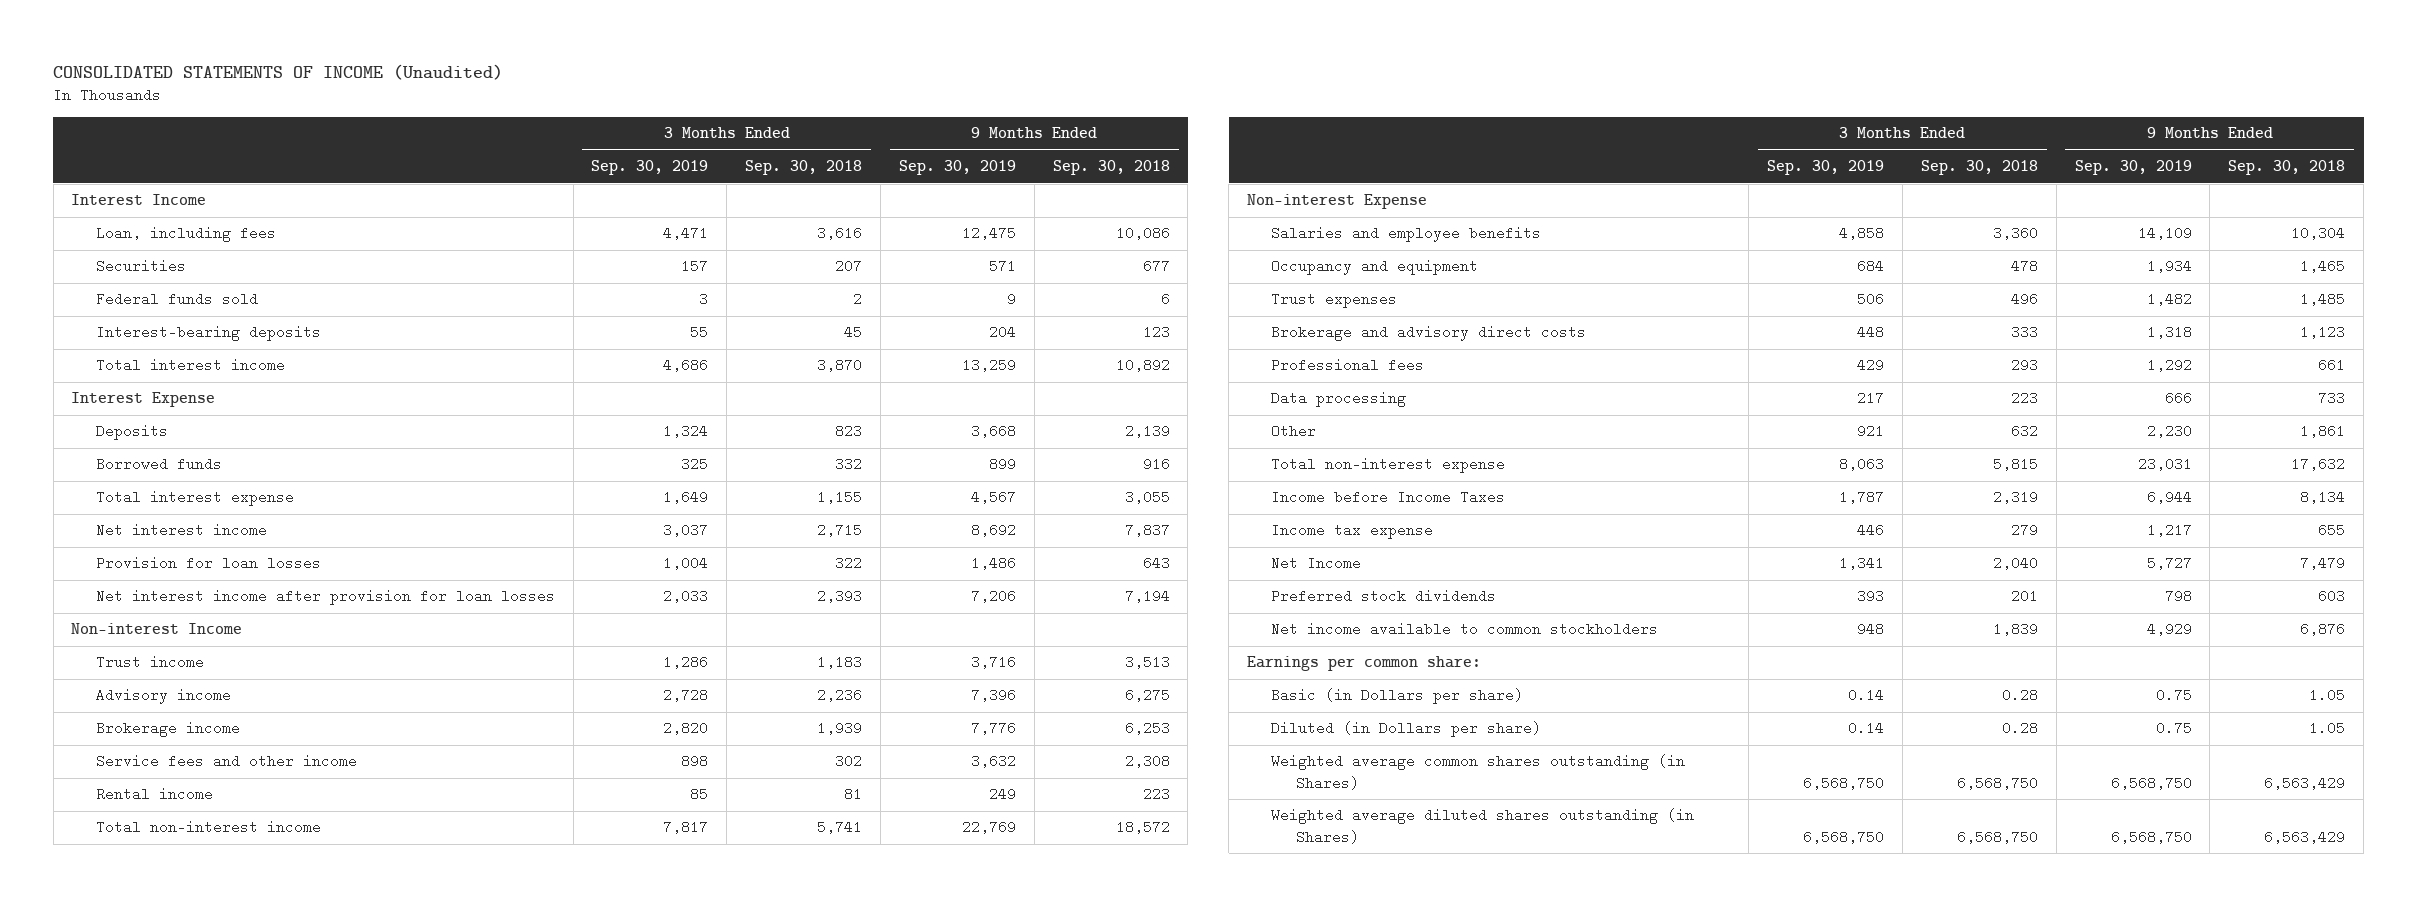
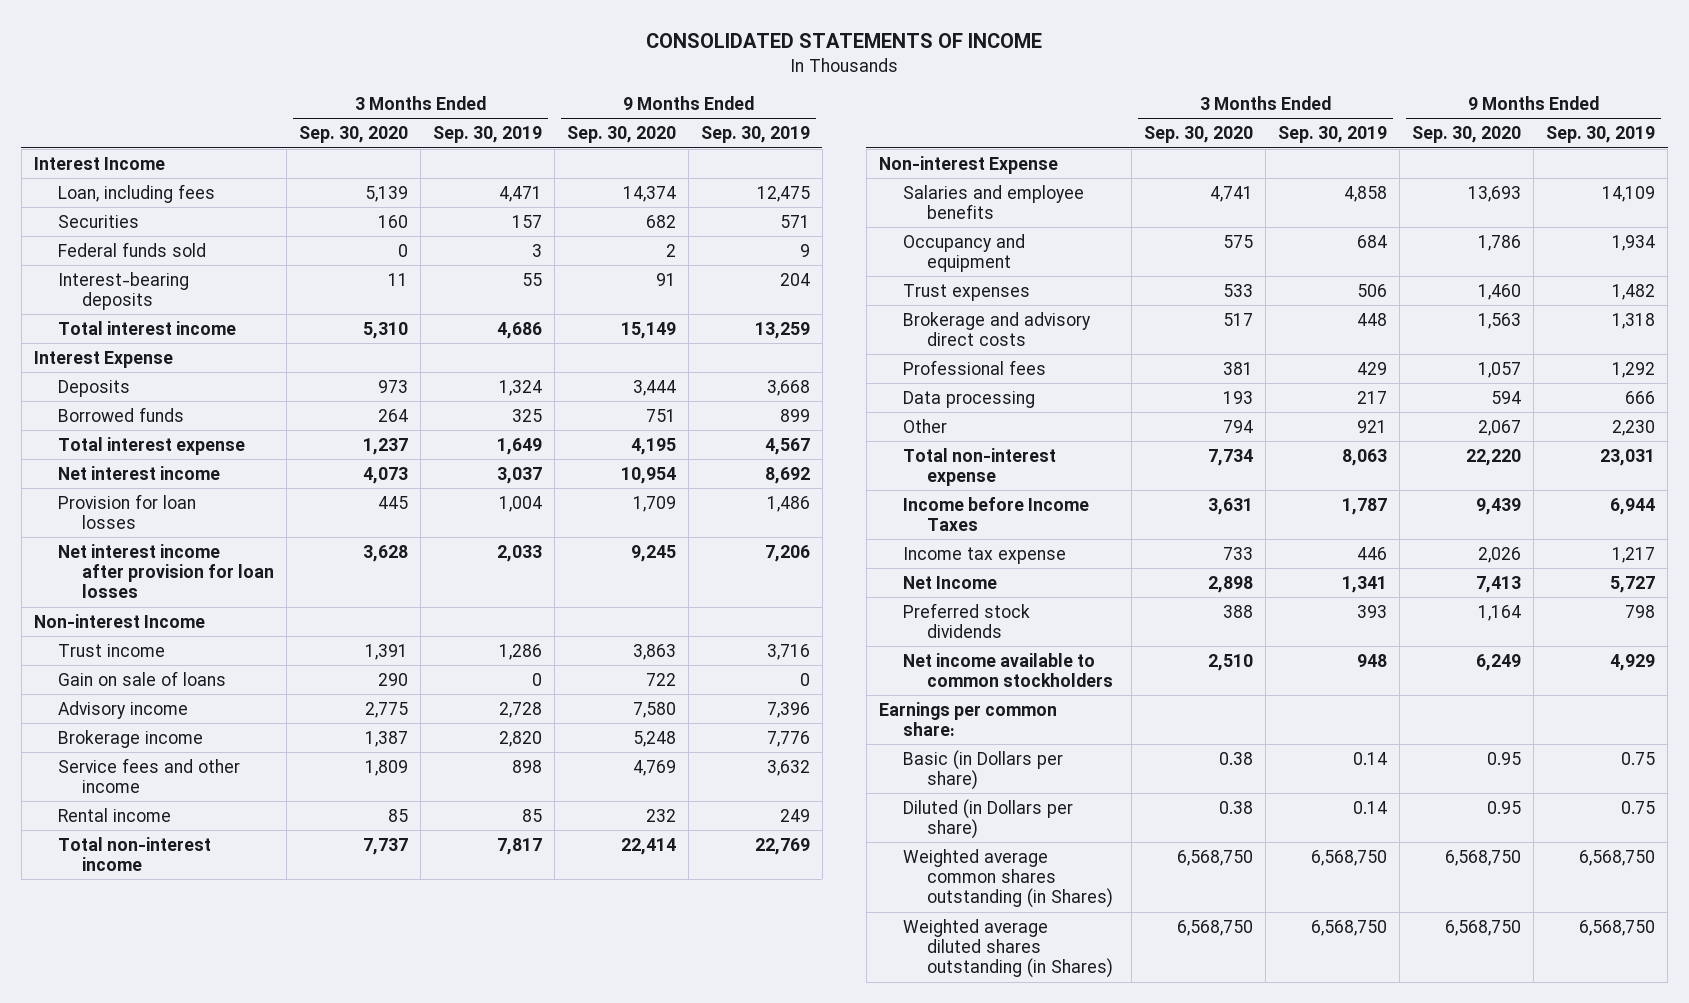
[53,64,504,81] CONSOLIDATED STATEMENTS OF INCOME (Unaudited) -> [646,33,1043,49] CONSOLIDATED STATEMENTS OF INCOME
[745,160,863,176] Sep. 30, 2018 -> none
[1052,160,1170,176] Sep. 30, 2018 -> none
none -> [299,126,409,144] Sep. 30, 2020
none -> [567,126,677,144] Sep. 30, 2020
none -> [57,670,226,686] Gain on sale of loans

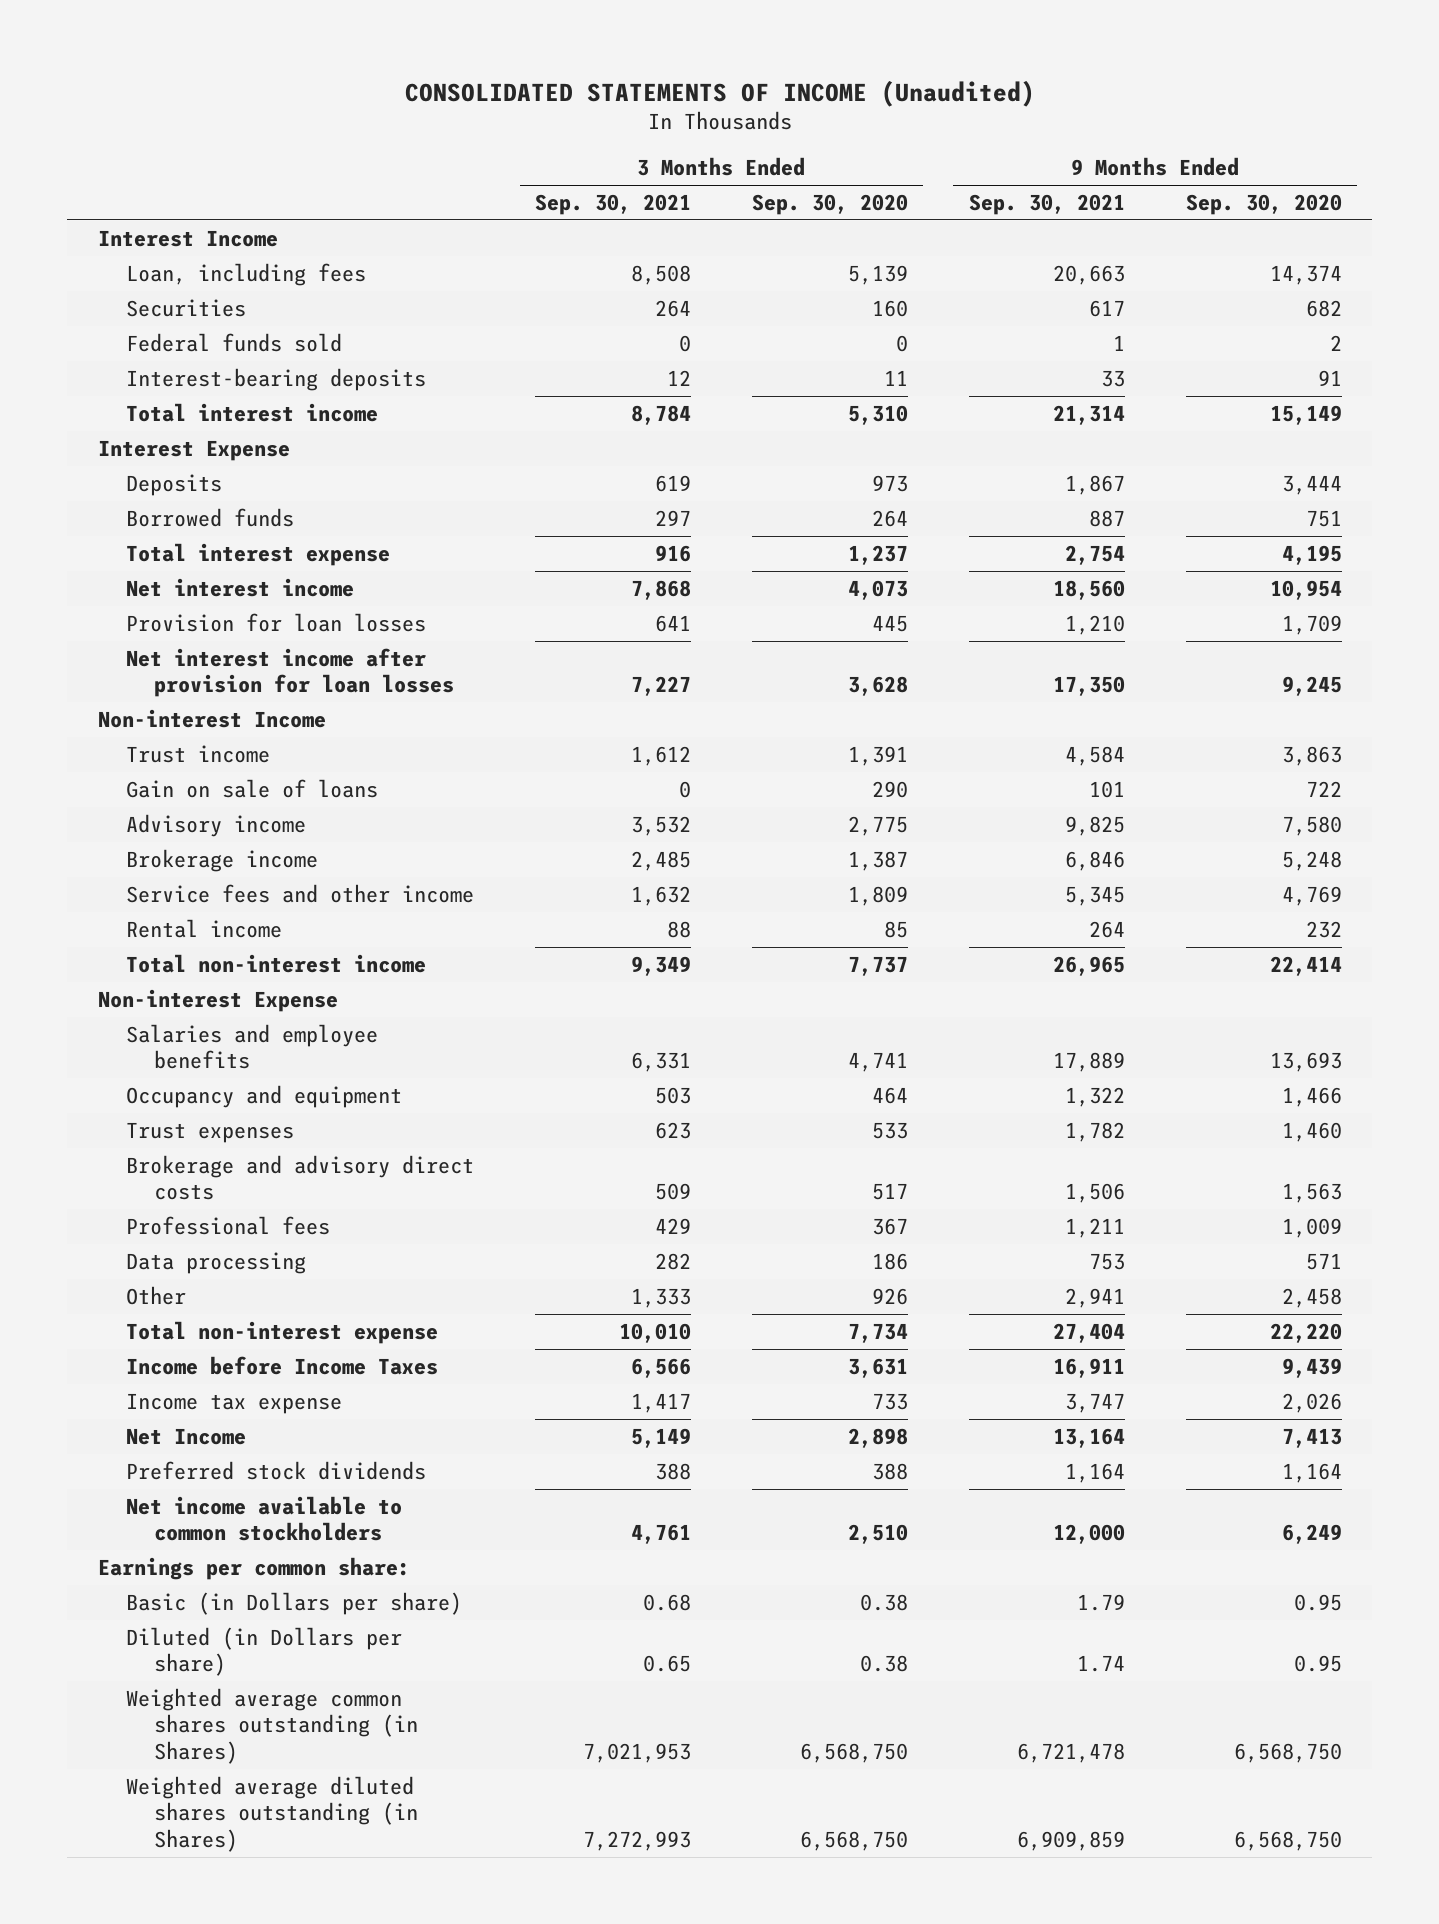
[646,33,1043,49] CONSOLIDATED STATEMENTS OF INCOME -> [404,79,1035,107] CONSOLIDATED STATEMENTS OF INCOME (Unaudited)
[433,126,543,144] Sep. 30, 2019 -> none
[701,126,811,144] Sep. 30, 2019 -> none
none -> [534,194,691,216] Sep. 30, 2021
none -> [968,194,1125,216] Sep. 30, 2021
[1223,234,1254,248] 575 -> [871,1086,908,1104] 464
[1478,234,1522,251] 1,786 -> [1281,1086,1342,1107] 1,466
[1223,361,1254,375] 381 -> [871,1217,908,1235] 367
[1478,361,1522,378] 1,057 -> [1281,1217,1342,1238] 1,009
[1223,390,1254,404] 193 -> [871,1252,908,1270] 186
[1491,390,1522,404] 594 -> [1305,1252,1342,1270] 571
[1223,419,1254,433] 794 -> [871,1287,908,1305] 926
[1478,419,1522,436] 2,067 -> [1281,1287,1342,1308] 2,458

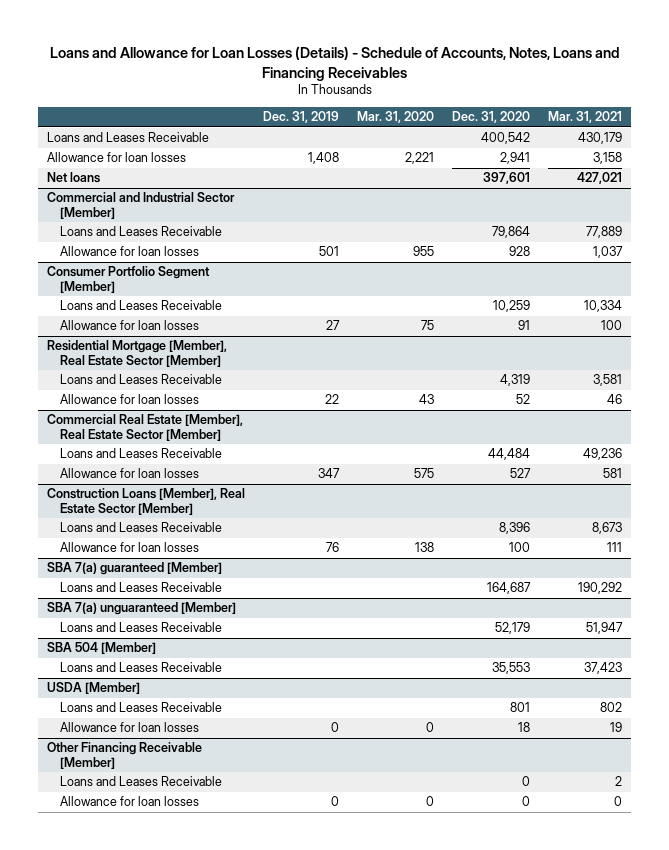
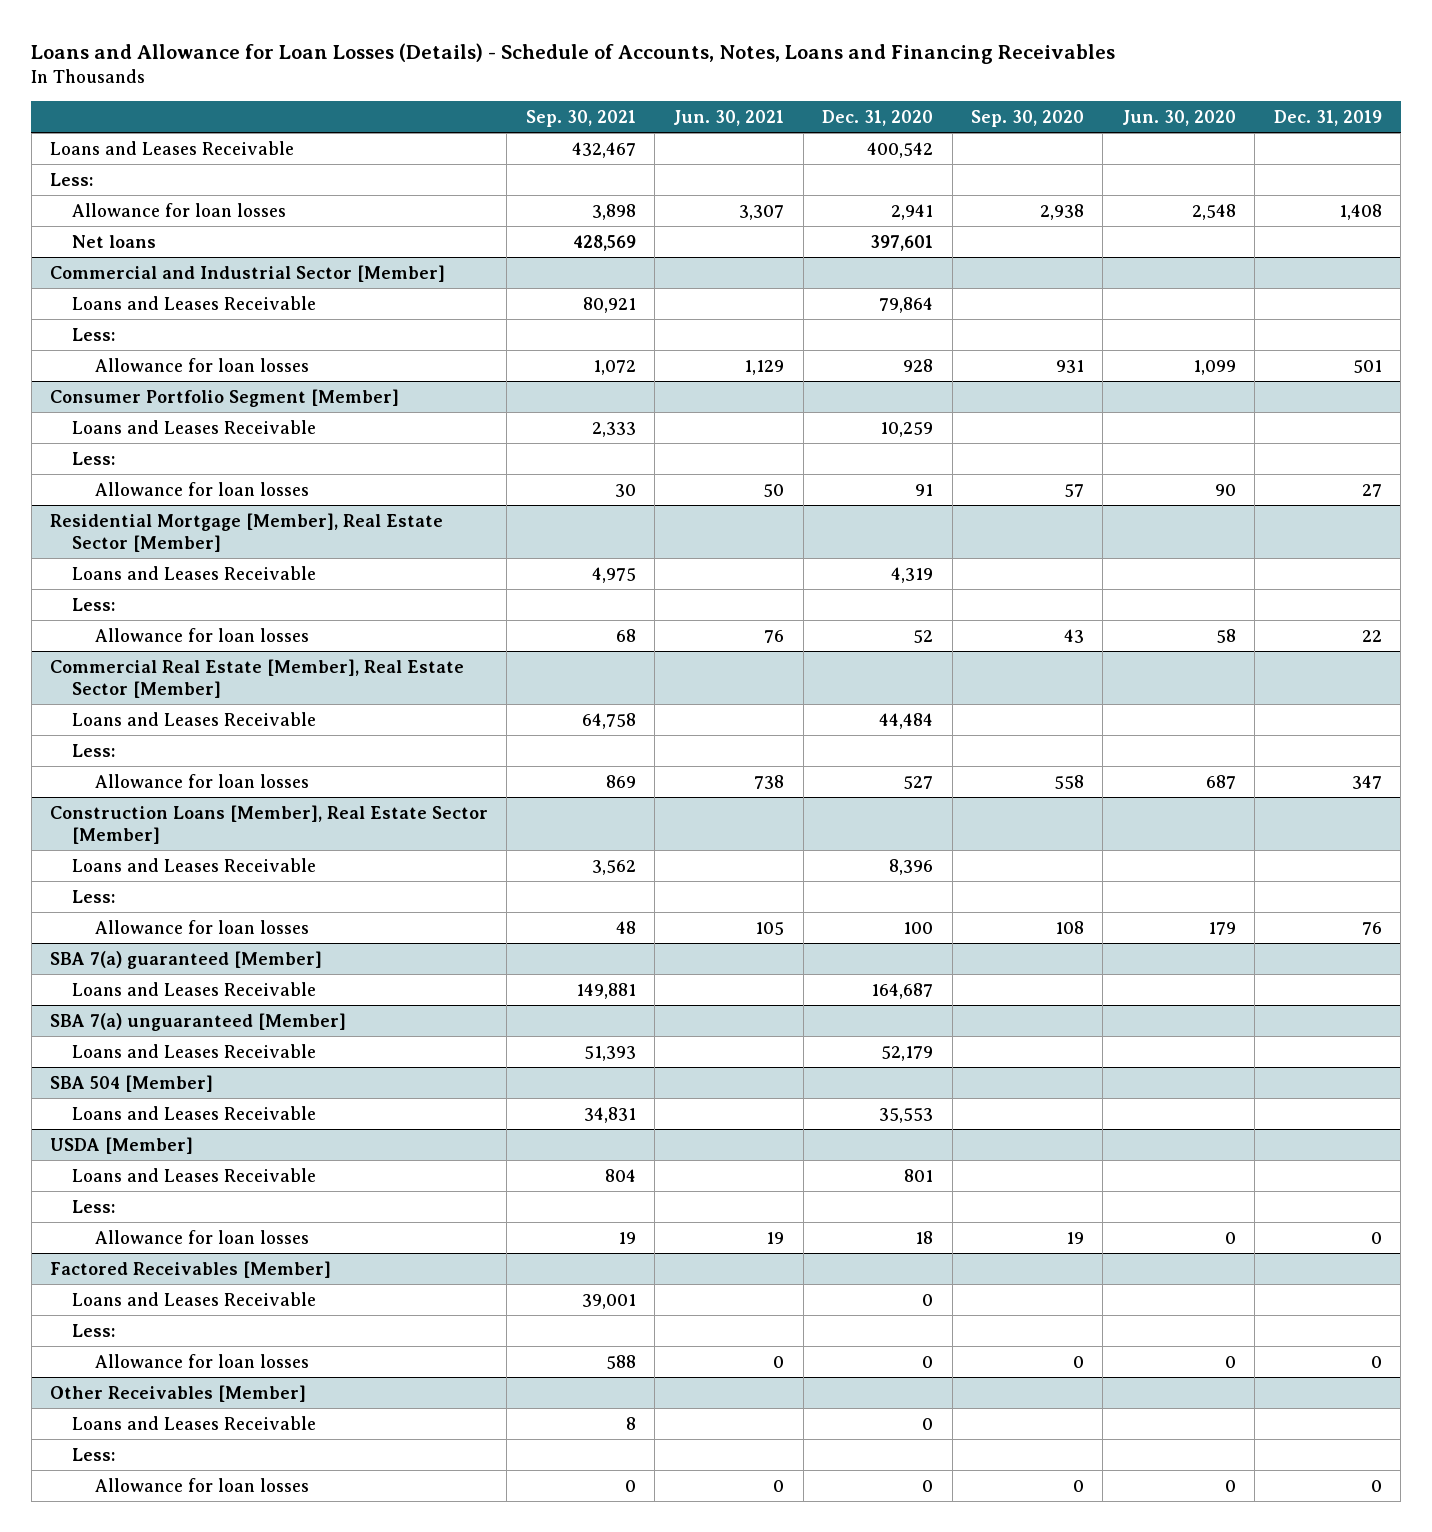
[357,111,435,124] Mar. 31, 2020 -> none
[547,111,622,124] Mar. 31, 2021 -> none
none -> [525,110,636,128] Sep. 30, 2021
none -> [673,110,785,127] Jun. 30, 2021
none -> [971,110,1085,128] Sep. 30, 2020
none -> [1121,110,1236,127] Jun. 30, 2020
none -> [49,172,93,186] Less:
none -> [72,327,116,341] Less:
none -> [72,451,116,465] Less:
none -> [72,597,116,611] Less:
none -> [72,743,116,757] Less:
none -> [72,889,116,903] Less:
none -> [72,1199,116,1213] Less:
[47,742,203,769] Other Financing Receivable [Member] -> none
none -> [49,1260,331,1278] Factored Receivables [Member]
none -> [72,1323,116,1337] Less:
none -> [49,1384,306,1402] Other Receivables [Member]
none -> [72,1415,317,1430] Loans and Leases Receivable
none -> [72,1447,116,1461] Less:
none -> [94,1477,309,1492] Allowance for loan losses

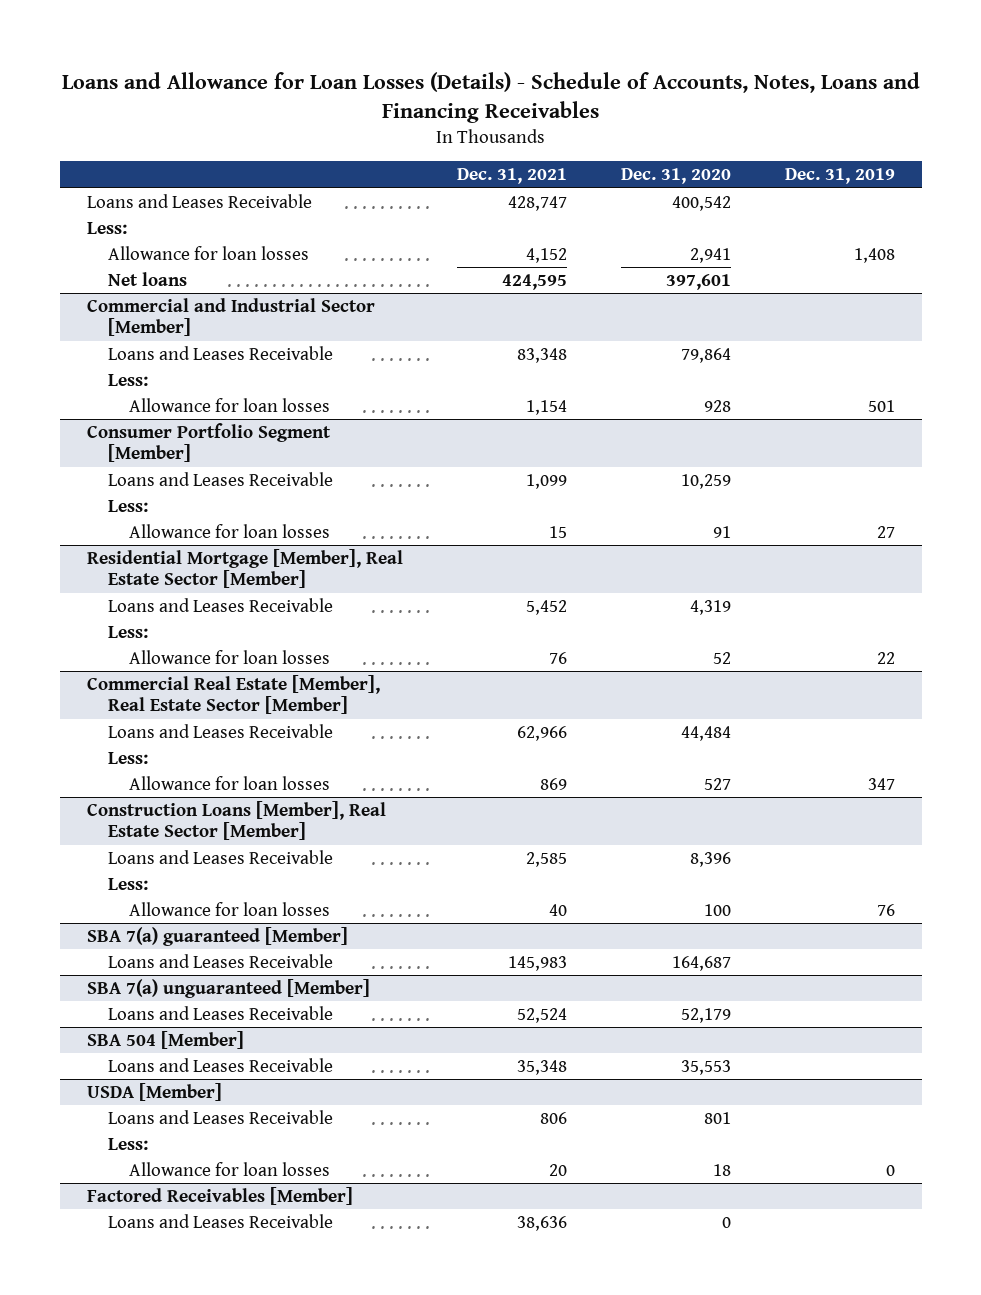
[525,110,636,128] Sep. 30, 2021 -> none
[673,110,785,127] Jun. 30, 2021 -> none
[971,110,1085,128] Sep. 30, 2020 -> none
[1121,110,1236,127] Jun. 30, 2020 -> none
none -> [456,168,567,185] Dec. 31, 2021
[72,1323,116,1337] Less: -> none
[94,1353,309,1368] Allowance for loan losses -> none
[49,1384,306,1402] Other Receivables [Member] -> none
[72,1415,317,1430] Loans and Leases Receivable -> none
[72,1447,116,1461] Less: -> none
[94,1477,309,1492] Allowance for loan losses -> none

